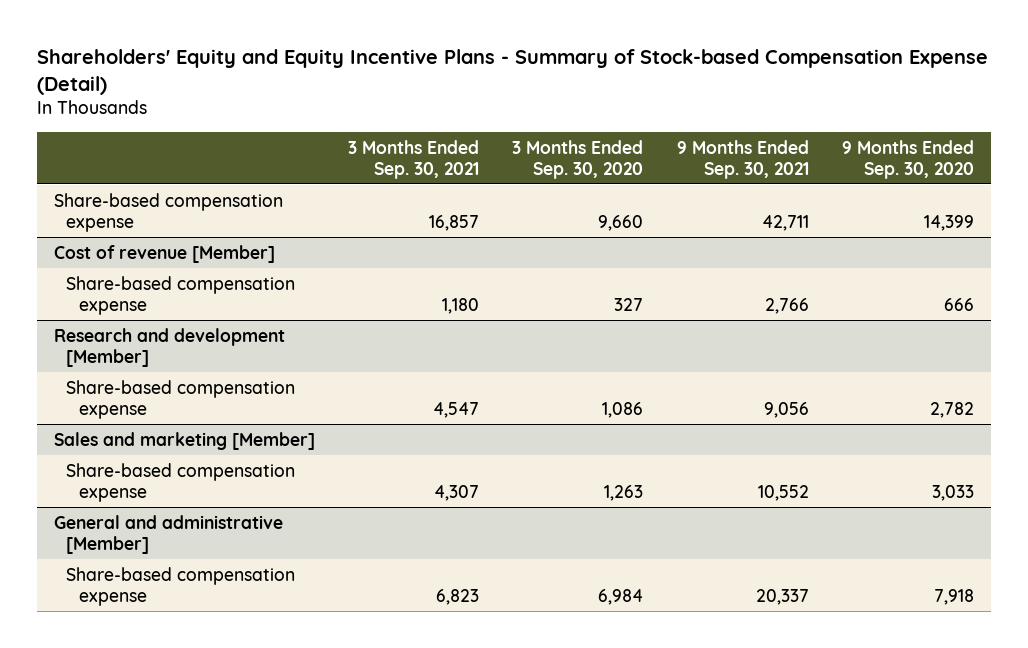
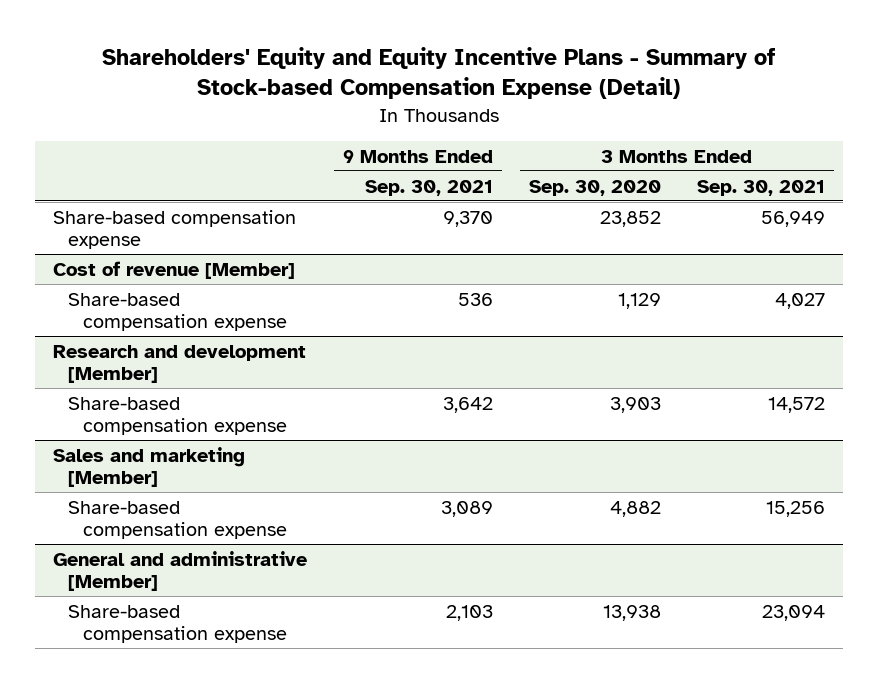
[841,139,974,179] 9 Months Ended Sep. 30, 2020 -> none
[428,214,479,231] 16,857 -> [761,210,826,227] 56,949
[598,214,644,231] 9,660 -> [600,210,662,227] 23,852
[761,214,809,231] 42,711 -> [443,210,494,227] 9,370
[441,297,479,314] 1,180 -> [775,292,826,309] 4,027
[614,297,644,311] 327 -> [618,292,662,309] 1,129
[764,297,809,314] 2,766 -> [458,292,494,306] 536
[432,401,479,418] 4,547 -> [768,396,826,413] 14,572
[602,401,644,418] 1,086 -> [610,396,662,413] 3,903
[763,401,809,418] 9,056 -> [443,396,494,413] 3,642
[433,484,479,501] 4,307 -> [766,500,826,517] 15,256
[604,484,644,501] 1,263 -> [610,500,662,517] 4,882
[757,484,809,501] 10,552 -> [441,500,494,517] 3,089
[435,588,479,605] 6,823 -> [762,604,826,621] 23,094
[598,588,644,605] 6,984 -> [603,604,662,621] 13,938
[755,588,809,605] 20,337 -> [446,604,494,621] 2,103

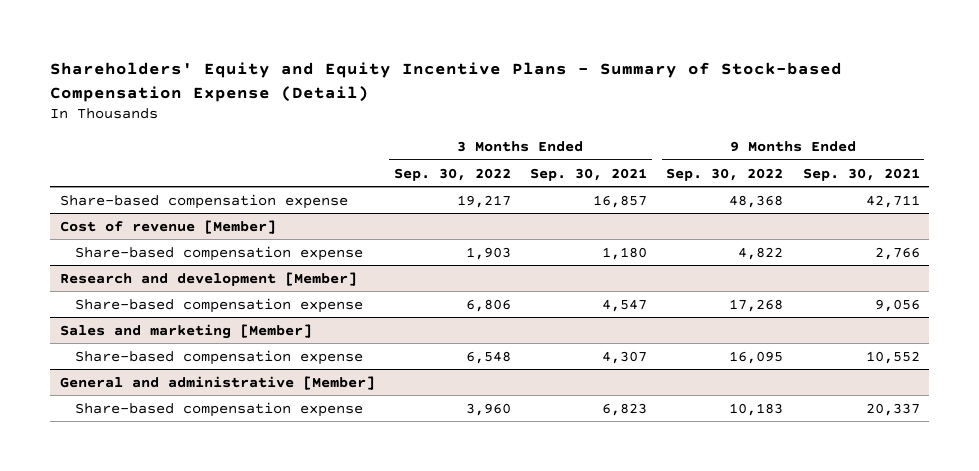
[529,179,662,196] Sep. 30, 2020 -> none
none -> [393,167,511,181] Sep. 30, 2022
none -> [666,167,784,181] Sep. 30, 2022
[443,210,494,227] 9,370 -> [865,194,920,208] 42,711
[761,210,826,227] 56,949 -> [593,194,648,208] 16,857
[458,292,494,306] 536 -> [874,246,920,260] 2,766
[775,292,826,309] 4,027 -> [602,246,648,260] 1,180
[443,396,494,413] 3,642 -> [874,298,920,312] 9,056
[768,396,826,413] 14,572 -> [602,298,648,312] 4,547
[441,500,494,517] 3,089 -> [865,350,920,364] 10,552
[766,500,826,517] 15,256 -> [602,350,648,364] 4,307
[446,604,494,621] 2,103 -> [865,402,920,416] 20,337
[762,604,826,621] 23,094 -> [602,402,648,416] 6,823

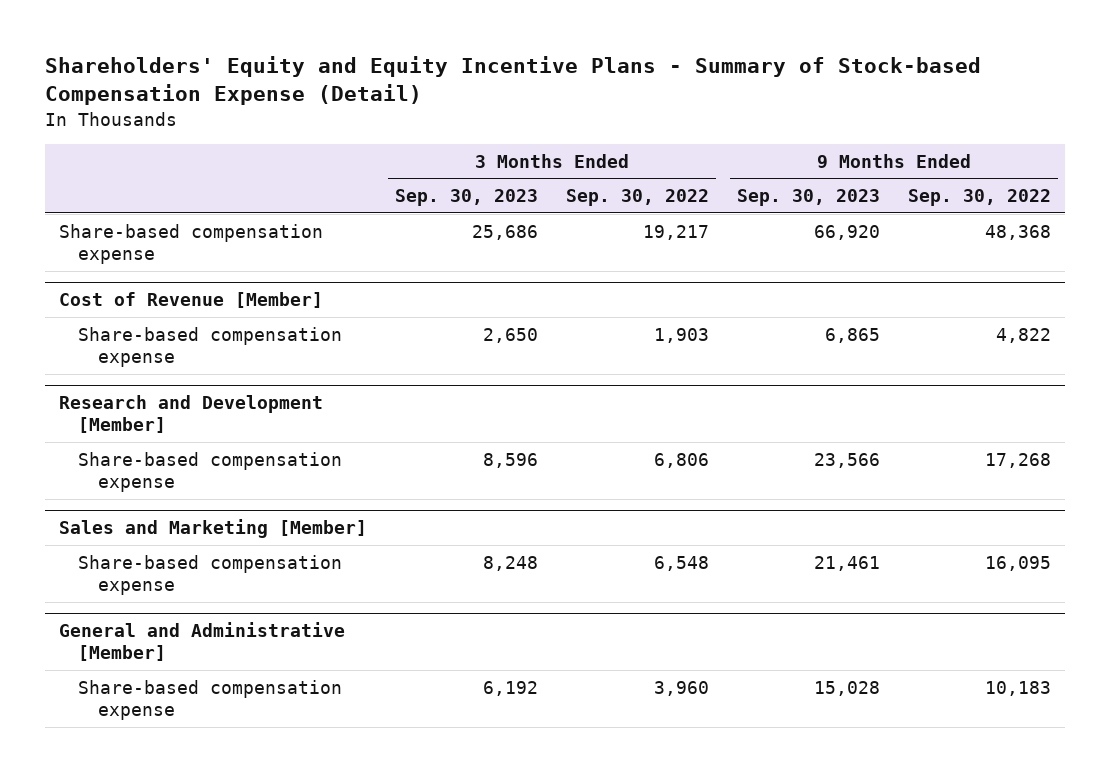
[530,167,648,181] Sep. 30, 2021 -> none
[802,167,920,181] Sep. 30, 2021 -> none
none -> [394,189,538,207] Sep. 30, 2023
none -> [736,189,880,207] Sep. 30, 2023
[59,219,276,234] Cost of revenue [Member] -> [58,292,323,309] Cost of Revenue [Member]
[59,271,357,286] Research and development [Member] -> [58,395,323,434] Research and Development [Member]
[59,323,312,339] Sales and marketing [Member] -> [58,519,367,539] Sales and Marketing [Member]
[59,375,375,390] General and administrative [Member] -> [58,622,345,662] General and Administrative [Member]

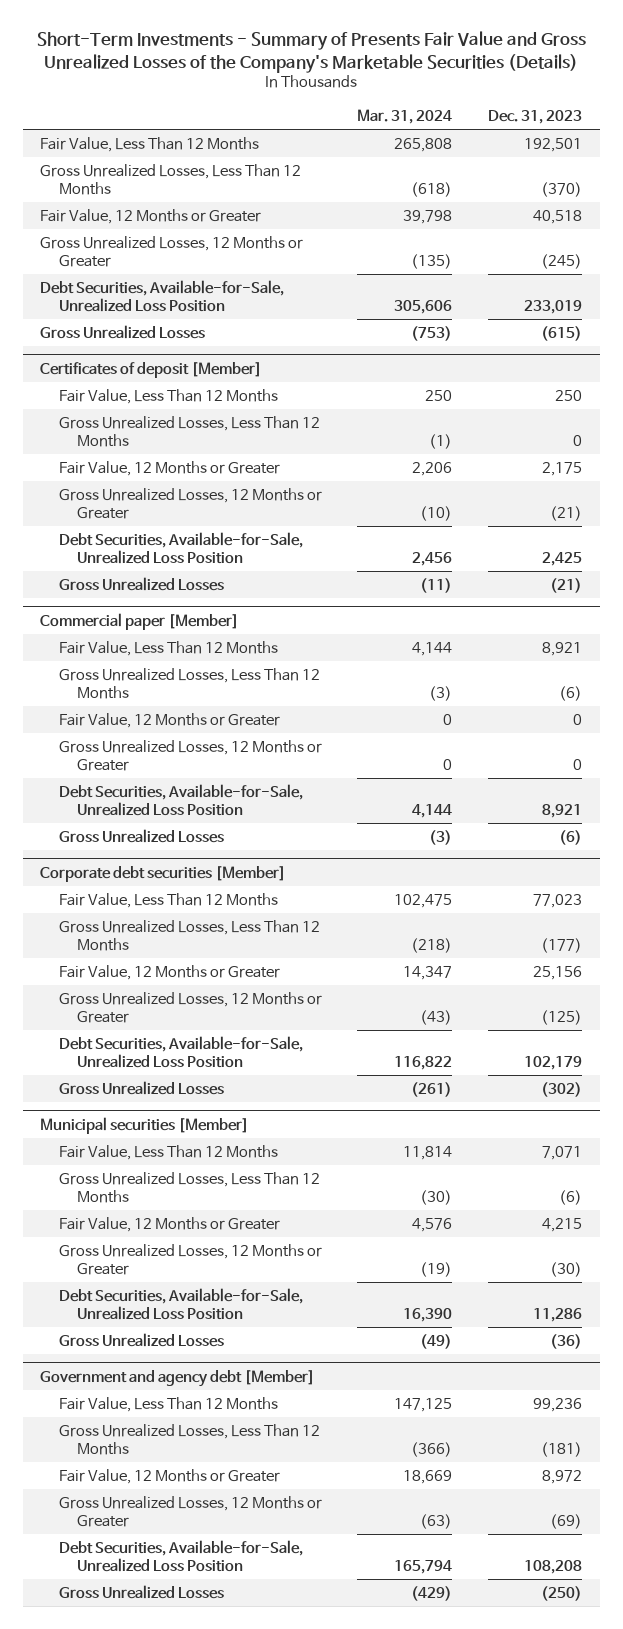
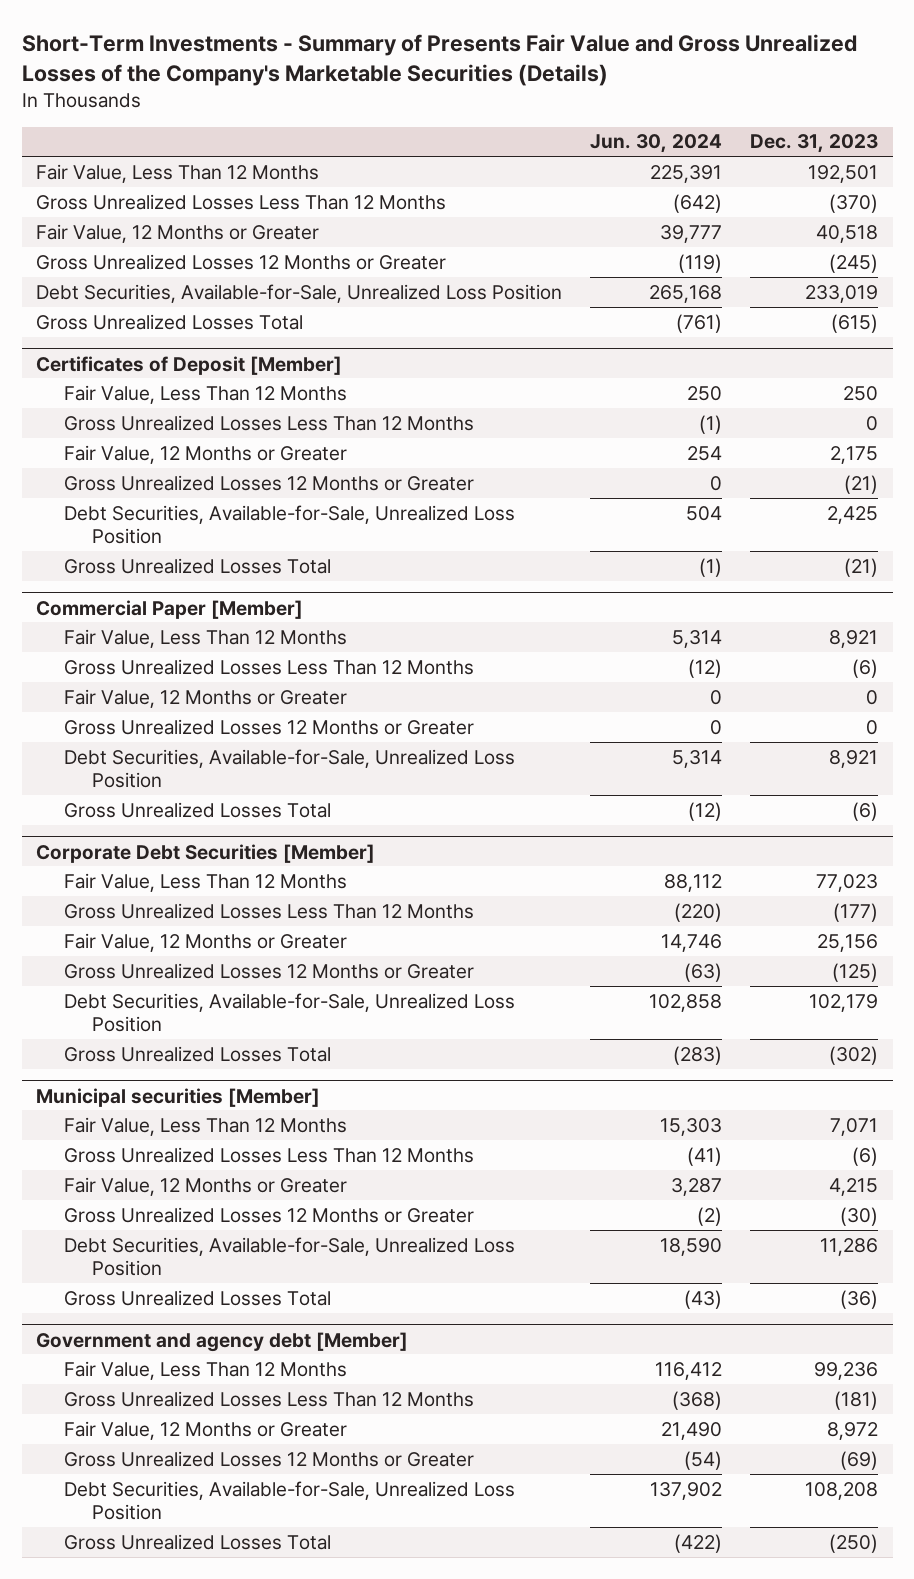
[357,108,453,124] Mar. 31, 2024 -> none
none -> [590,134,723,154] Jun. 30, 2024
[40,163,302,195] Gross Unrealized Losses, Less Than 12 Months -> [35,193,446,210] Gross Unrealized Losses Less Than 12 Months
[40,235,304,267] Gross Unrealized Losses, 12 Months or Greater -> [35,253,446,270] Gross Unrealized Losses 12 Months or Greater
[40,324,206,339] Gross Unrealized Losses -> [35,313,303,330] Gross Unrealized Losses Total
[40,361,263,378] Certificates of deposit [Member] -> [35,355,342,375] Certificates of Deposit [Member]
[58,415,320,447] Gross Unrealized Losses, Less Than 12 Months -> [63,414,474,431] Gross Unrealized Losses Less Than 12 Months
[58,487,322,519] Gross Unrealized Losses, 12 Months or Greater -> [63,474,474,491] Gross Unrealized Losses 12 Months or Greater
[58,576,224,591] Gross Unrealized Losses -> [63,557,331,574] Gross Unrealized Losses Total
[40,612,240,630] Commercial paper [Member] -> [35,599,303,619] Commercial Paper [Member]
[58,667,320,699] Gross Unrealized Losses, Less Than 12 Months -> [63,658,474,675] Gross Unrealized Losses Less Than 12 Months
[58,739,322,771] Gross Unrealized Losses, 12 Months or Greater -> [63,718,474,735] Gross Unrealized Losses 12 Months or Greater
[58,828,224,843] Gross Unrealized Losses -> [63,801,331,818] Gross Unrealized Losses Total
[40,865,287,882] Corporate debt securities [Member] -> [35,843,375,863] Corporate Debt Securities [Member]
[58,919,320,951] Gross Unrealized Losses, Less Than 12 Months -> [63,902,474,919] Gross Unrealized Losses Less Than 12 Months
[58,991,322,1023] Gross Unrealized Losses, 12 Months or Greater -> [63,962,474,979] Gross Unrealized Losses 12 Months or Greater
[58,1080,224,1095] Gross Unrealized Losses -> [63,1045,331,1062] Gross Unrealized Losses Total
[58,1171,320,1203] Gross Unrealized Losses, Less Than 12 Months -> [63,1146,474,1163] Gross Unrealized Losses Less Than 12 Months
[58,1243,322,1275] Gross Unrealized Losses, 12 Months or Greater -> [63,1206,474,1223] Gross Unrealized Losses 12 Months or Greater
[58,1332,224,1347] Gross Unrealized Losses -> [63,1289,331,1306] Gross Unrealized Losses Total
[58,1423,320,1455] Gross Unrealized Losses, Less Than 12 Months -> [63,1390,474,1407] Gross Unrealized Losses Less Than 12 Months
[58,1495,322,1527] Gross Unrealized Losses, 12 Months or Greater -> [63,1450,474,1467] Gross Unrealized Losses 12 Months or Greater
[58,1584,224,1599] Gross Unrealized Losses -> [63,1533,331,1550] Gross Unrealized Losses Total

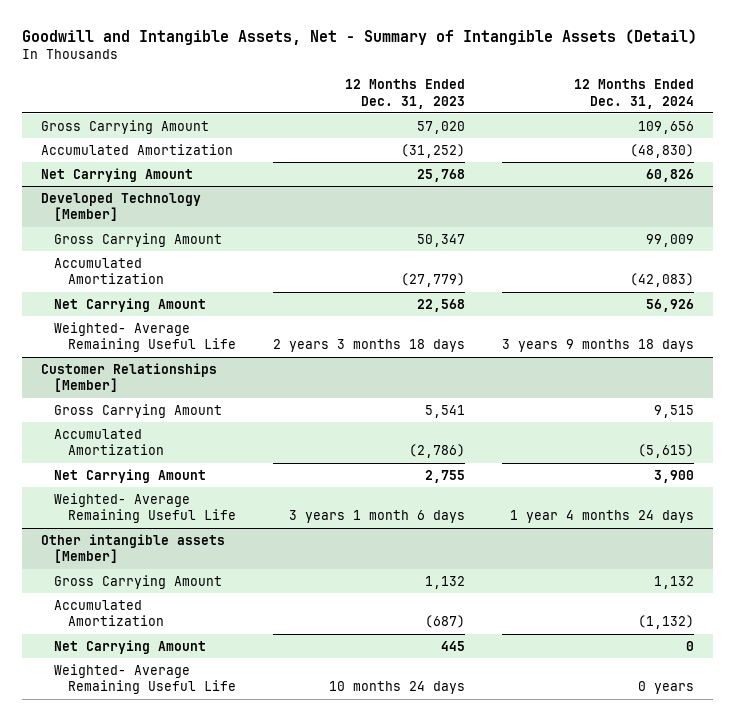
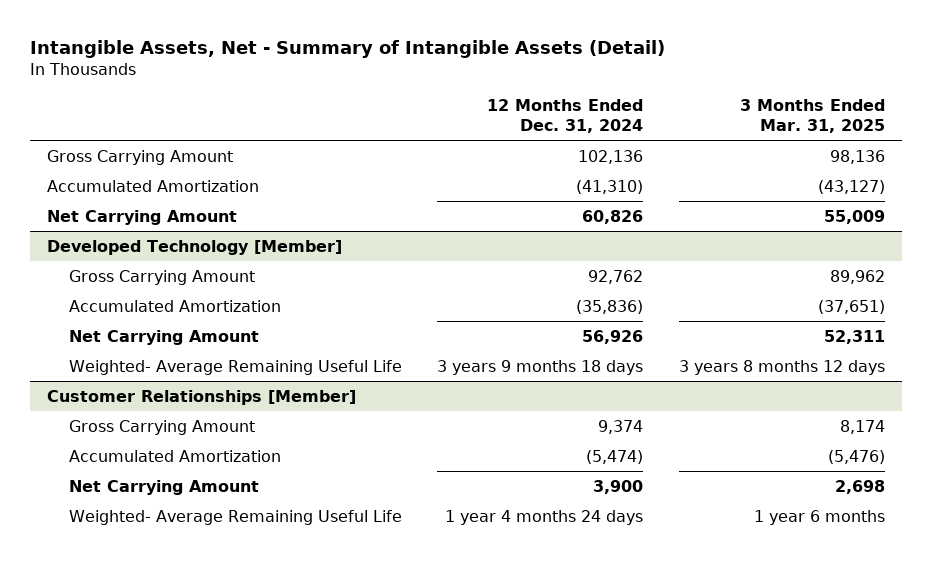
[21,28,697,45] Goodwill and Intangible Assets, Net - Summary of Intangible Assets (Detail) -> [29,39,665,58] Intangible Assets, Net - Summary of Intangible Assets (Detail)
[344,79,465,109] 12 Months Ended Dec. 31, 2023 -> none
none -> [739,98,885,133] 3 Months Ended Mar. 31, 2025
[638,120,695,134] 109,656 -> [578,149,644,164] 102,136
[630,143,695,158] (48,830) -> [576,179,644,194] (41,310)
[646,233,695,247] 99,009 -> [588,269,644,284] 92,762
[630,273,695,288] (42,083) -> [576,299,644,314] (35,836)
[654,404,695,418] 9,515 -> [598,419,644,434] 9,374
[638,444,695,459] (5,615) -> [586,449,644,464] (5,474)
[40,533,225,564] Other intangible assets [Member] -> none
[54,574,223,589] Gross Carrying Amount -> none
[54,599,164,627] Accumulated Amortization -> none
[54,639,207,654] Net Carrying Amount -> none
[54,663,236,695] Weighted- Average Remaining Useful Life -> none

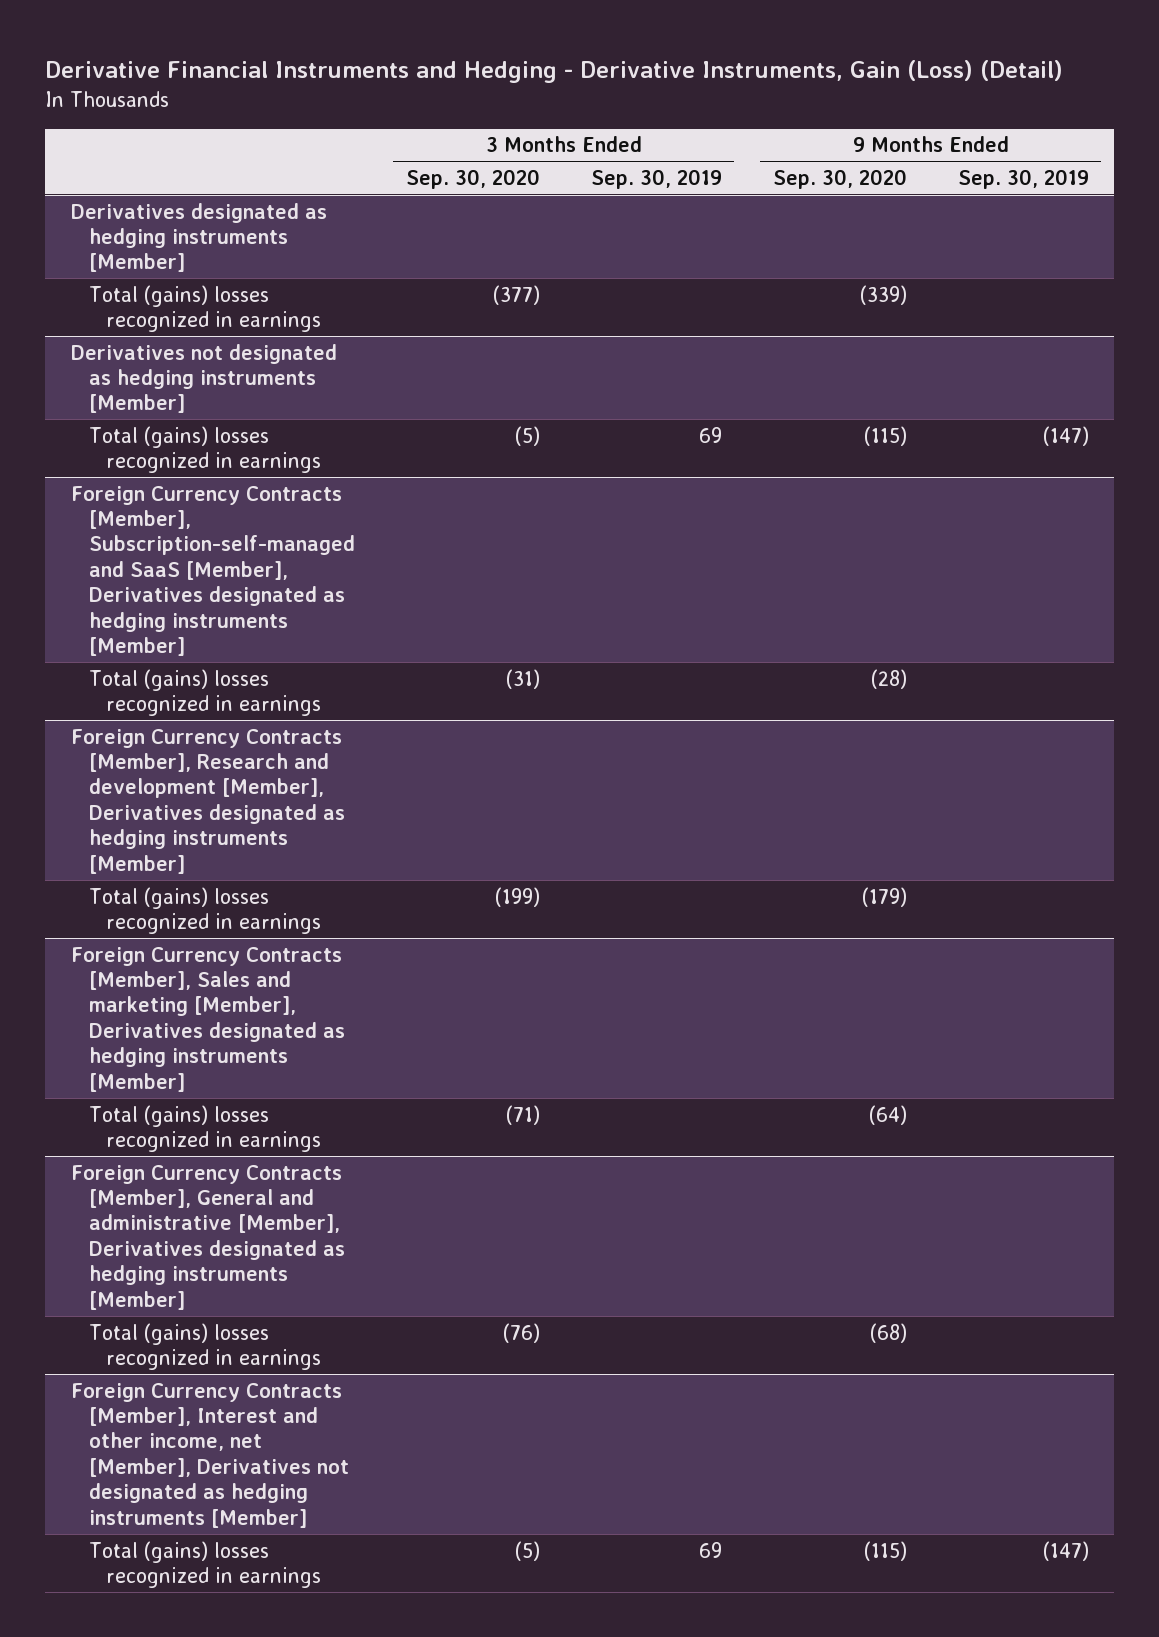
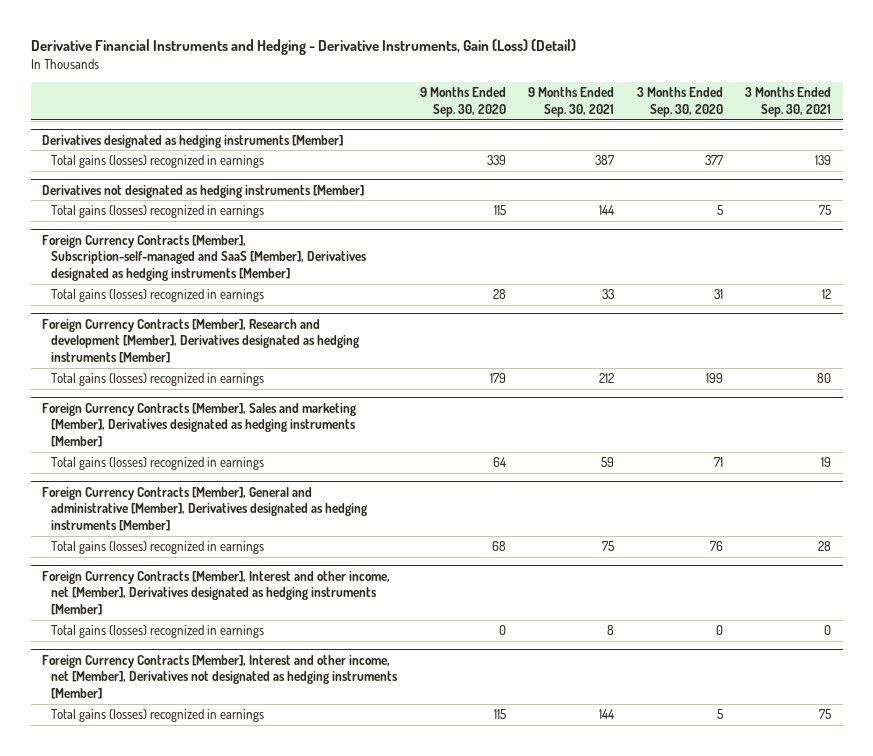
[590,168,722,189] Sep. 30, 2019 -> none
[957,168,1089,189] Sep. 30, 2019 -> none
none -> [528,87,615,118] 9 Months Ended Sep. 30, 2021
none -> [745,87,832,118] 3 Months Ended Sep. 30, 2021
[88,284,322,332] Total (gains) losses recognized in earnings -> [51,155,265,169] Total gains (losses) recognized in earnings
[492,284,540,305] (377) -> [704,155,723,166] 377
[859,284,907,305] (339) -> [486,155,506,166] 339
[88,425,322,473] Total (gains) losses recognized in earnings -> [51,205,265,219] Total gains (losses) recognized in earnings
[514,425,540,446] (5) -> [716,205,723,216] 5
[863,425,907,446] (115) -> [493,205,506,216] 115
[88,668,322,716] Total (gains) losses recognized in earnings -> [51,289,265,303] Total gains (losses) recognized in earnings
[505,668,540,689] (31) -> [713,289,723,300] 31
[870,668,907,689] (28) -> [492,289,506,300] 28
[88,886,322,934] Total (gains) losses recognized in earnings -> [51,373,265,387] Total gains (losses) recognized in earnings
[494,886,540,907] (199) -> [705,373,723,384] 199
[861,886,907,907] (179) -> [489,373,506,384] 179
[88,1104,322,1152] Total (gains) losses recognized in earnings -> [51,457,265,471] Total gains (losses) recognized in earnings
[505,1104,540,1125] (71) -> [713,457,723,468] 71
[868,1104,907,1125] (64) -> [492,457,506,468] 64
[88,1322,322,1370] Total (gains) losses recognized in earnings -> [51,541,265,555] Total gains (losses) recognized in earnings
[502,1322,540,1343] (76) -> [709,541,723,552] 76
[869,1322,907,1343] (68) -> [491,541,506,552] 68
none -> [41,570,390,616] Foreign Currency Contracts [Member], Interest and other income, net [Member], Derivatives designated as hedging instruments [Member]
none -> [51,625,265,639] Total gains (losses) recognized in earnings
[88,1540,322,1588] Total (gains) losses recognized in earnings -> [51,709,265,723] Total gains (losses) recognized in earnings
[514,1540,540,1561] (5) -> [716,709,723,720] 5
[863,1540,907,1561] (115) -> [493,709,506,720] 115

